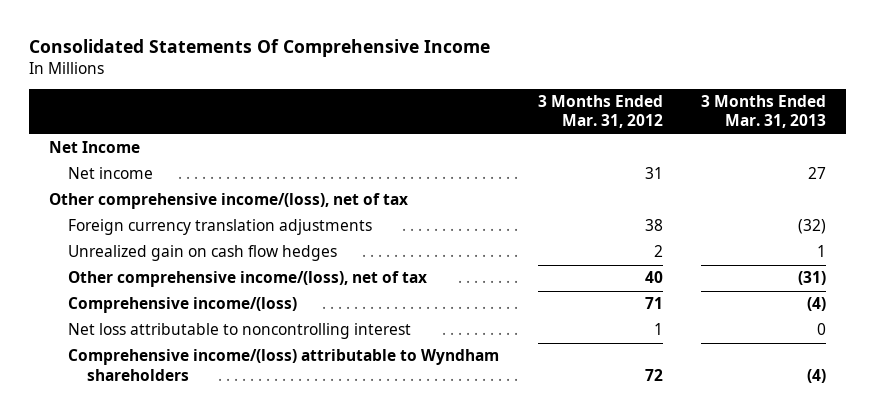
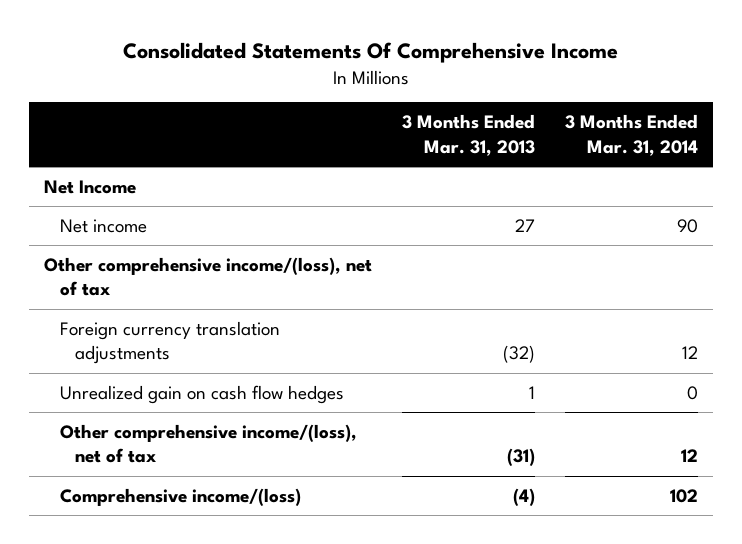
[537,95,663,129] 3 Months Ended Mar. 31, 2012 -> none
none -> [565,114,699,156] 3 Months Ended Mar. 31, 2014
[67,323,411,340] Net loss attributable to noncontrolling interest -> none
[67,349,499,381] Comprehensive income/(loss) attributable to Wyndham shareholders -> none

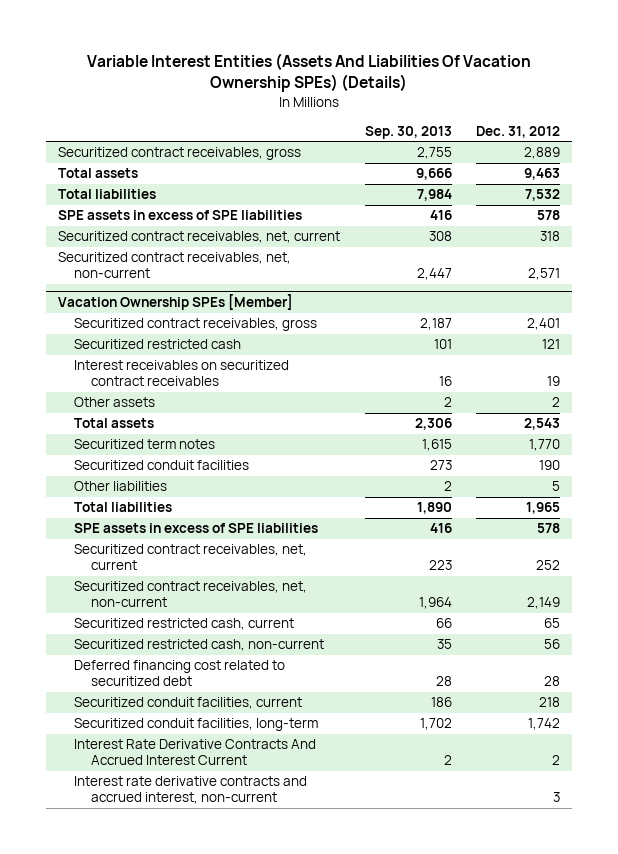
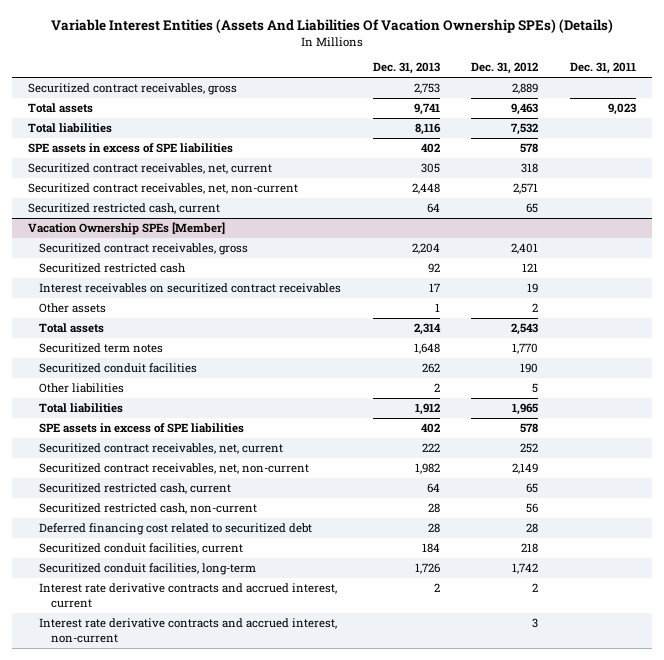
[364,125,452,139] Sep. 30, 2013 -> none
none -> [372,62,440,75] Dec. 31, 2013
none -> [570,62,637,75] Dec. 31, 2011
none -> [27,203,220,215] Securitized restricted cash, current
[74,739,317,766] Interest Rate Derivative Contracts And Accrued Interest Current -> [39,583,338,608] Interest rate derivative contracts and accrued interest, current

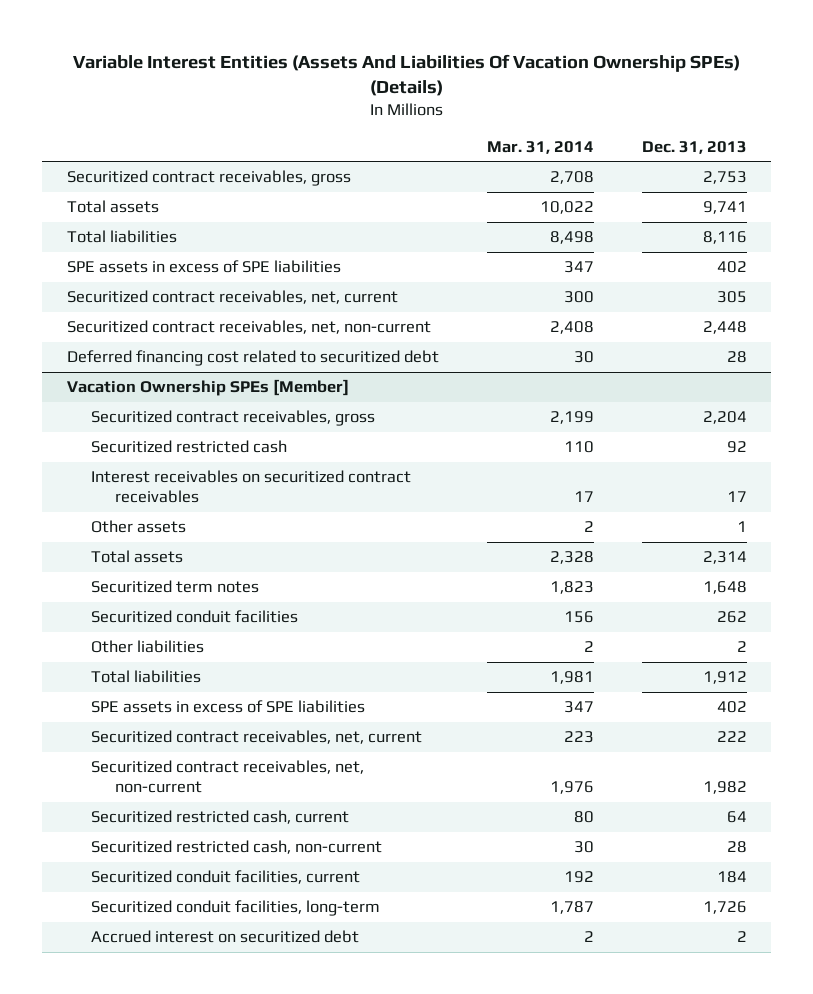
[471,62,539,75] Dec. 31, 2012 -> none
[570,62,637,75] Dec. 31, 2011 -> none
none -> [486,140,594,154] Mar. 31, 2014
[27,203,220,215] Securitized restricted cash, current -> none
none -> [66,350,439,367] Deferred financing cost related to securitized debt
[39,523,313,536] Deferred financing cost related to securitized debt -> none
[39,618,338,643] Interest rate derivative contracts and accrued interest, non-current -> none
[39,583,338,608] Interest rate derivative contracts and accrued interest, current -> [90,930,359,944] Accrued interest on securitized debt

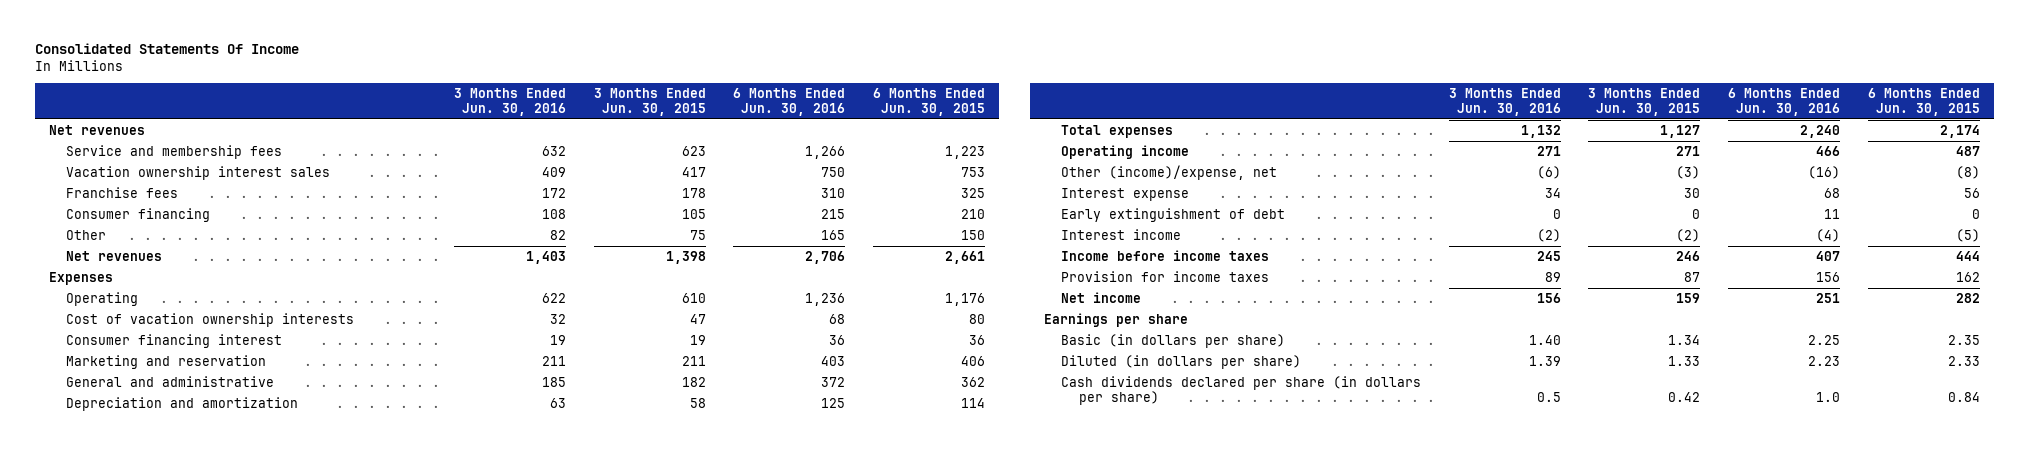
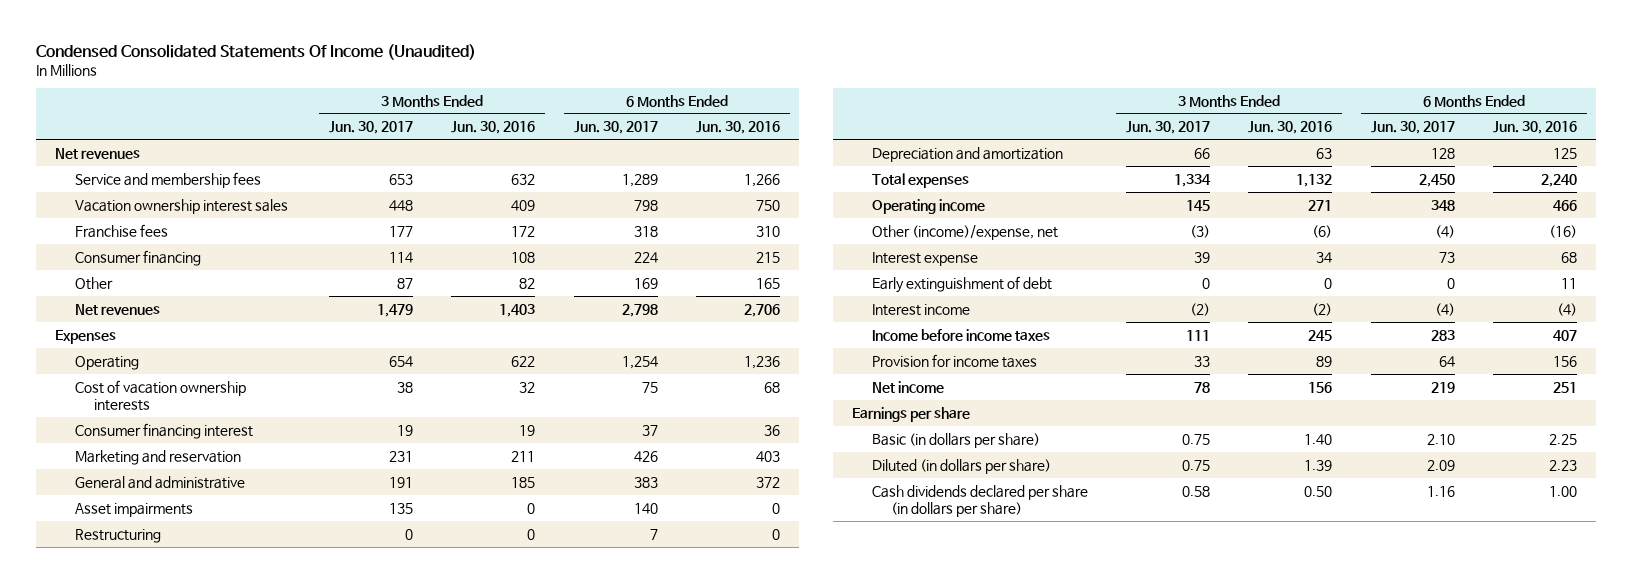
[34,42,299,54] Consolidated Statements Of Income -> [35,43,476,60] Condensed Consolidated Statements Of Income (Unaudited)
[593,87,706,116] 3 Months Ended Jun. 30, 2015 -> none
[873,87,986,116] 6 Months Ended Jun. 30, 2015 -> none
none -> [328,121,413,135] Jun. 30, 2017
none -> [573,121,658,135] Jun. 30, 2017
none -> [74,502,193,517] Asset impairments
none -> [74,528,161,543] Restructuring
[1536,391,1561,402] 0.5 -> [1304,485,1333,497] 0.50
[1816,391,1841,402] 1.0 -> [1549,485,1578,497] 1.00

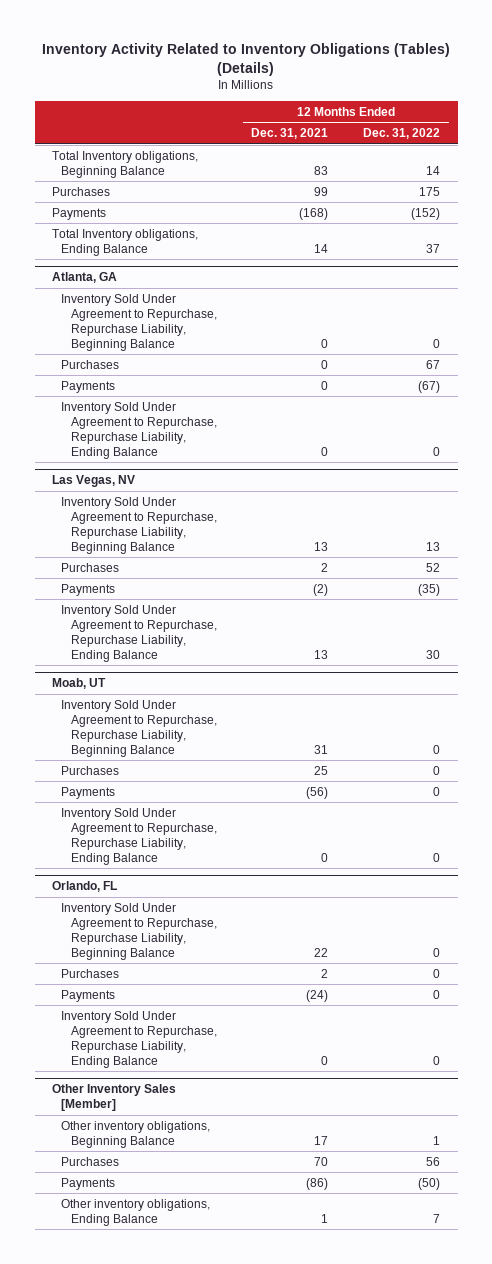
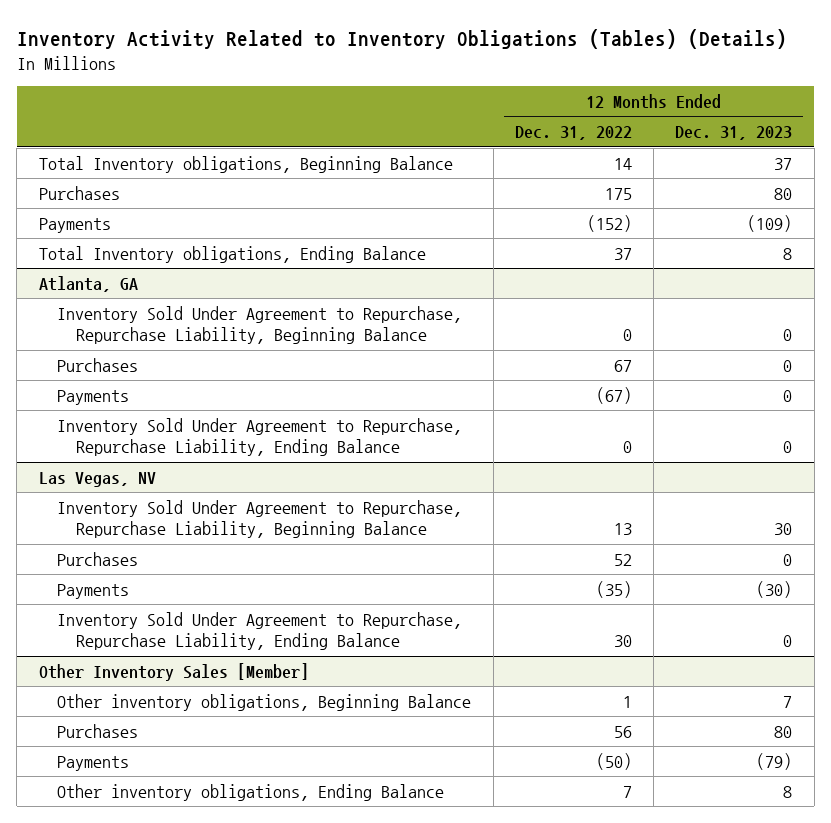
[251,128,329,140] Dec. 31, 2021 -> none
none -> [675,126,793,141] Dec. 31, 2023
[52,678,107,690] Moab, UT -> none
[61,699,217,757] Inventory Sold Under Agreement to Repurchase, Repurchase Liability, Beginning Balance -> none
[61,765,120,775] Purchases -> none
[61,786,116,799] Payments -> none
[61,807,217,865] Inventory Sold Under Agreement to Repurchase, Repurchase Liability, Ending Balance -> none
[52,881,118,893] Orlando, FL -> none
[61,902,217,960] Inventory Sold Under Agreement to Repurchase, Repurchase Liability, Beginning Balance -> none
[61,968,120,978] Purchases -> none
[61,989,116,1002] Payments -> none
[61,1010,217,1068] Inventory Sold Under Agreement to Repurchase, Repurchase Liability, Ending Balance -> none

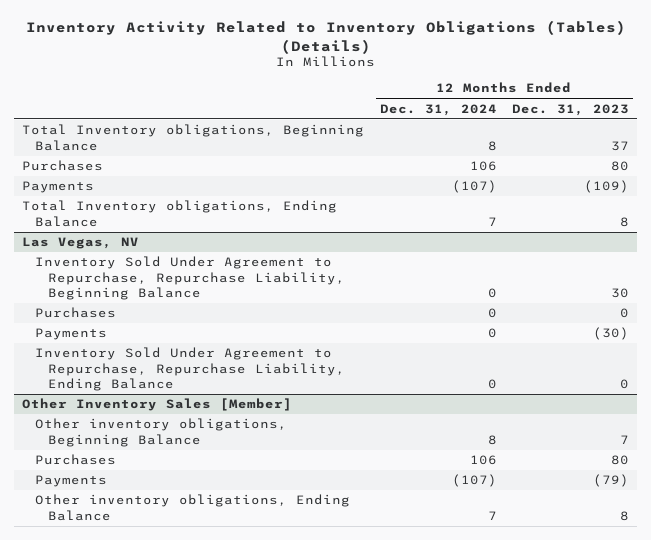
[514,126,632,141] Dec. 31, 2022 -> none
none -> [379,103,497,116] Dec. 31, 2024
[38,275,138,292] Atlanta, GA -> none
[57,305,463,345] Inventory Sold Under Agreement to Repurchase, Repurchase Liability, Beginning Balance -> none
[57,357,139,372] Purchases -> none
[57,389,130,405] Payments -> none
[57,417,463,457] Inventory Sold Under Agreement to Repurchase, Repurchase Liability, Ending Balance -> none

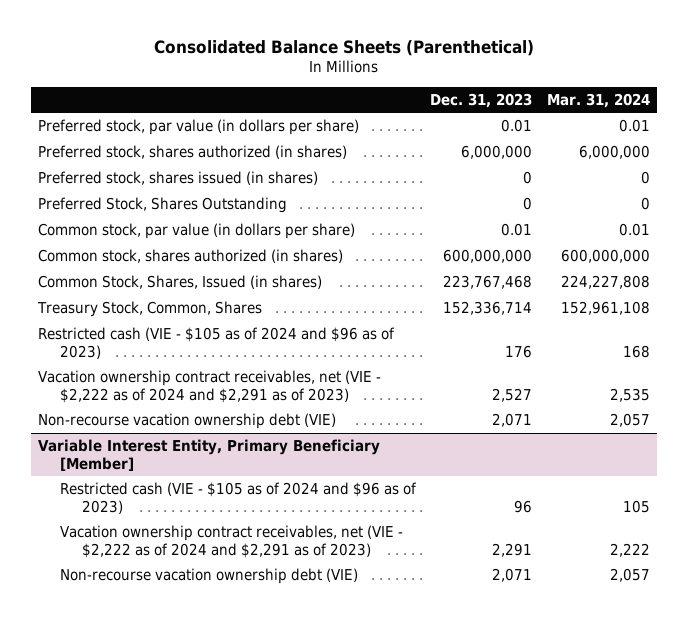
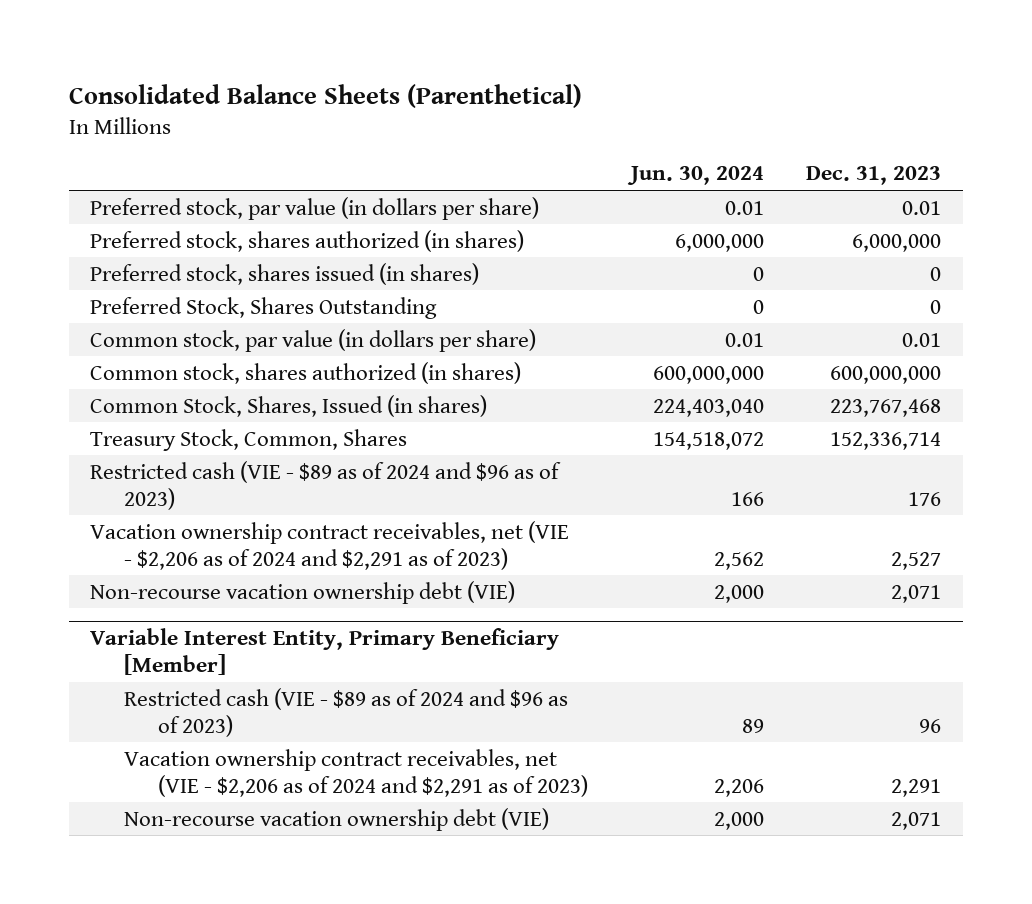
[547,92,651,108] Mar. 31, 2024 -> none
none -> [626,166,764,186] Jun. 30, 2024
[37,327,395,359] Restricted cash (VIE - $105 as of 2024 and $96 as of 2023) -> [90,460,562,510] Restricted cash (VIE - $89 as of 2024 and $96 as of 2023)
[37,370,381,403] Vacation ownership contract receivables, net (VIE - $2,222 as of 2024 and $2,291 as of 2023) -> [90,520,570,570] Vacation ownership contract receivables, net (VIE - $2,206 as of 2024 and $2,291 as of 2023)
[59,482,417,514] Restricted cash (VIE - $105 as of 2024 and $96 as of 2023) -> [124,687,569,737] Restricted cash (VIE - $89 as of 2024 and $96 as of 2023)
[59,525,403,558] Vacation ownership contract receivables, net (VIE - $2,222 as of 2024 and $2,291 as of 2023) -> [124,748,589,797] Vacation ownership contract receivables, net (VIE - $2,206 as of 2024 and $2,291 as of 2023)

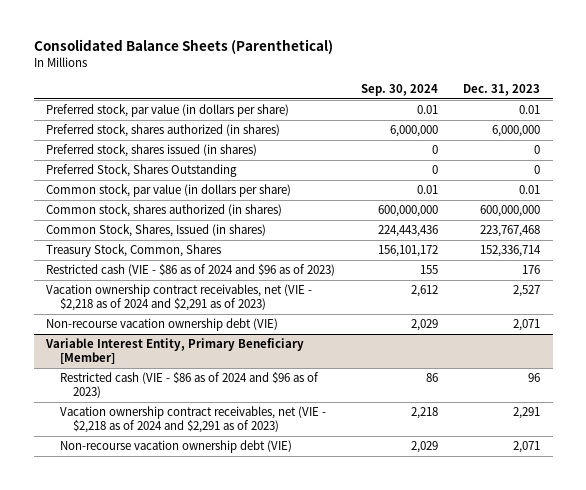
[626,166,764,186] Jun. 30, 2024 -> none
none -> [360,83,438,96] Sep. 30, 2024
[90,460,562,510] Restricted cash (VIE - $89 as of 2024 and $96 as of 2023) -> [46,264,336,277] Restricted cash (VIE - $86 as of 2024 and $96 as of 2023)
[90,520,570,570] Vacation ownership contract receivables, net (VIE - $2,206 as of 2024 and $2,291 as of 2023) -> [46,284,313,312] Vacation ownership contract receivables, net (VIE - $2,218 as of 2024 and $2,291 as of 2023)
[124,687,569,737] Restricted cash (VIE - $89 as of 2024 and $96 as of 2023) -> [59,372,319,399] Restricted cash (VIE - $86 as of 2024 and $96 as of 2023)
[124,748,589,797] Vacation ownership contract receivables, net (VIE - $2,206 as of 2024 and $2,291 as of 2023) -> [59,406,326,434] Vacation ownership contract receivables, net (VIE - $2,218 as of 2024 and $2,291 as of 2023)

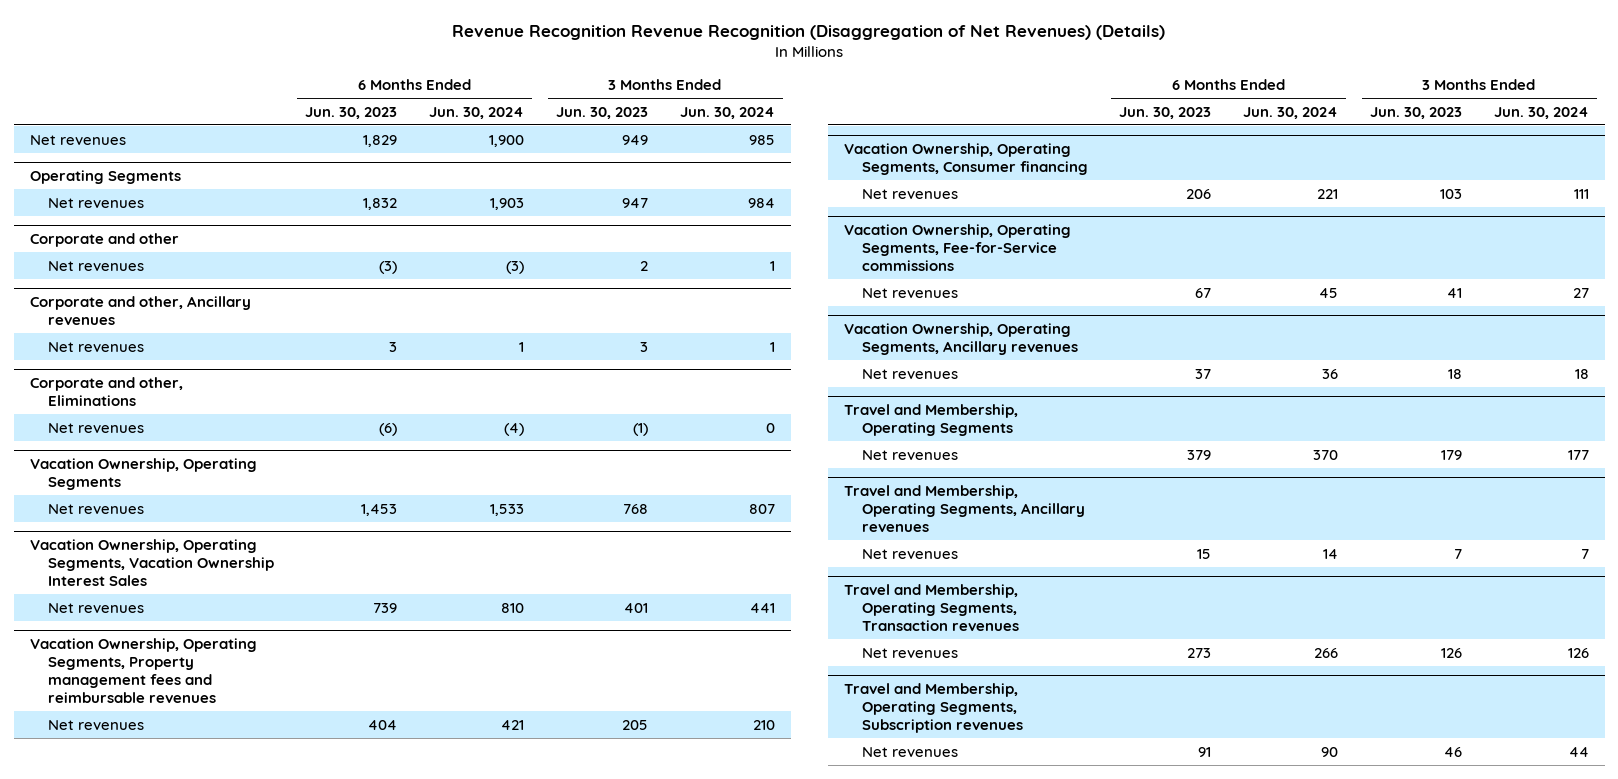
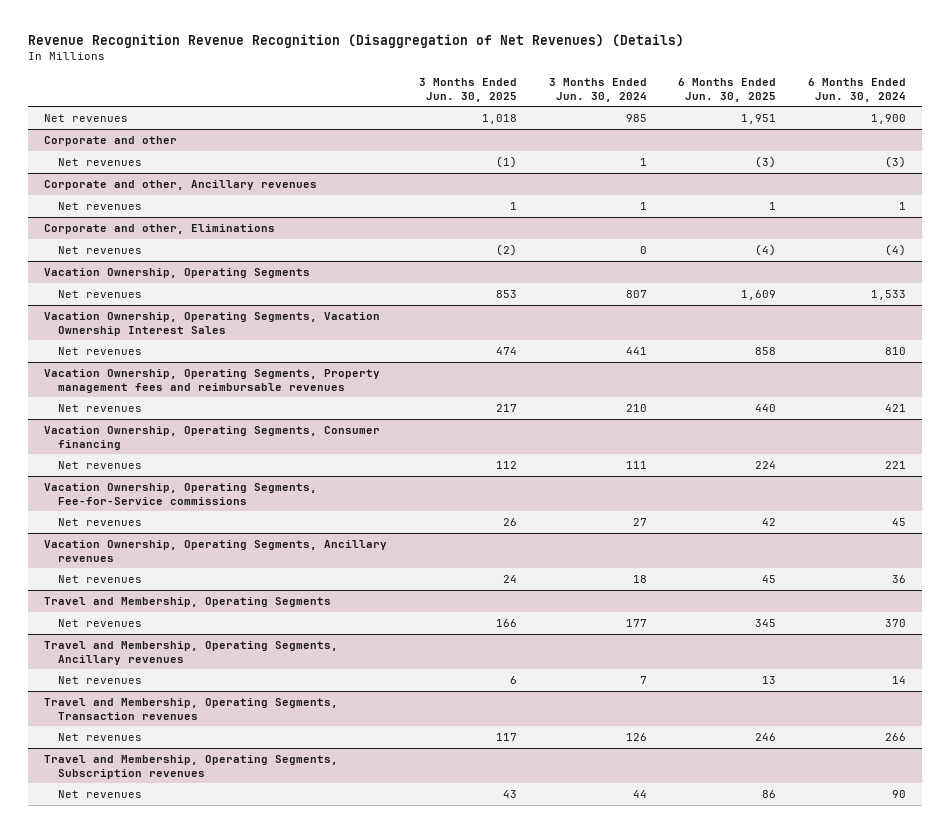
[305,106,398,119] Jun. 30, 2023 -> none
[556,106,649,119] Jun. 30, 2023 -> none
none -> [418,77,517,102] 3 Months Ended Jun. 30, 2025
none -> [678,77,777,102] 6 Months Ended Jun. 30, 2025
[29,169,181,184] Operating Segments -> none
[47,197,144,208] Net revenues -> none

